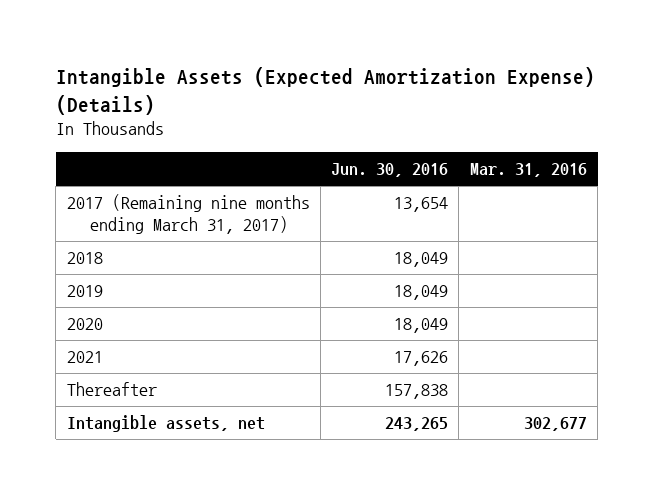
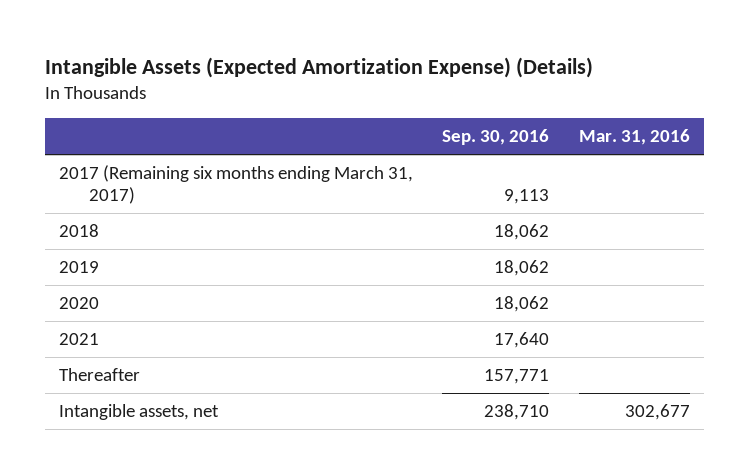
[331,163,449,178] Jun. 30, 2016 -> none
none -> [442,129,550,146] Sep. 30, 2016
[66,194,310,235] 2017 (Remaining nine months ending March 31, 2017) -> [59,165,414,205] 2017 (Remaining six months ending March 31, 2017)

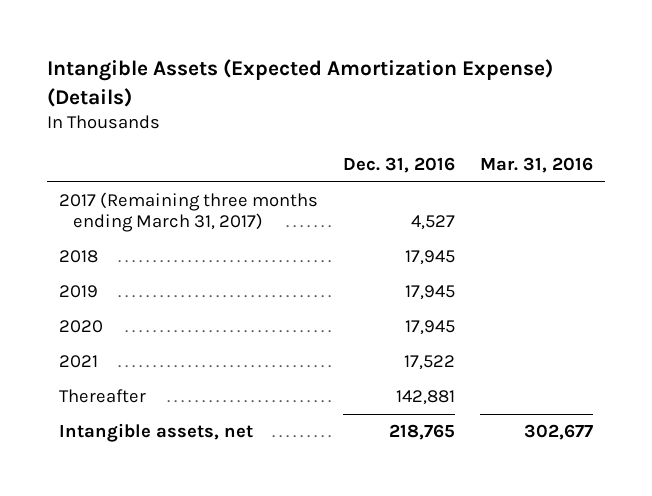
[442,129,550,146] Sep. 30, 2016 -> none
none -> [343,157,456,174] Dec. 31, 2016
[59,165,414,205] 2017 (Remaining six months ending March 31, 2017) -> [59,192,319,233] 2017 (Remaining three months ending March 31, 2017)

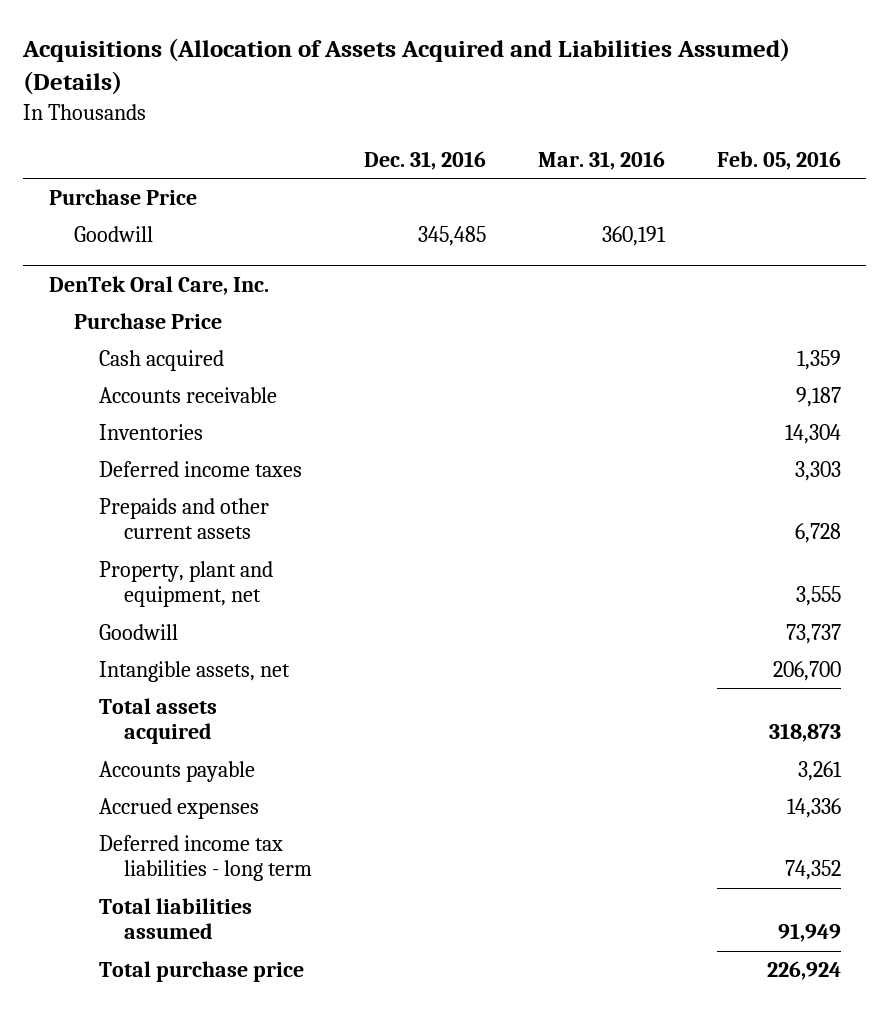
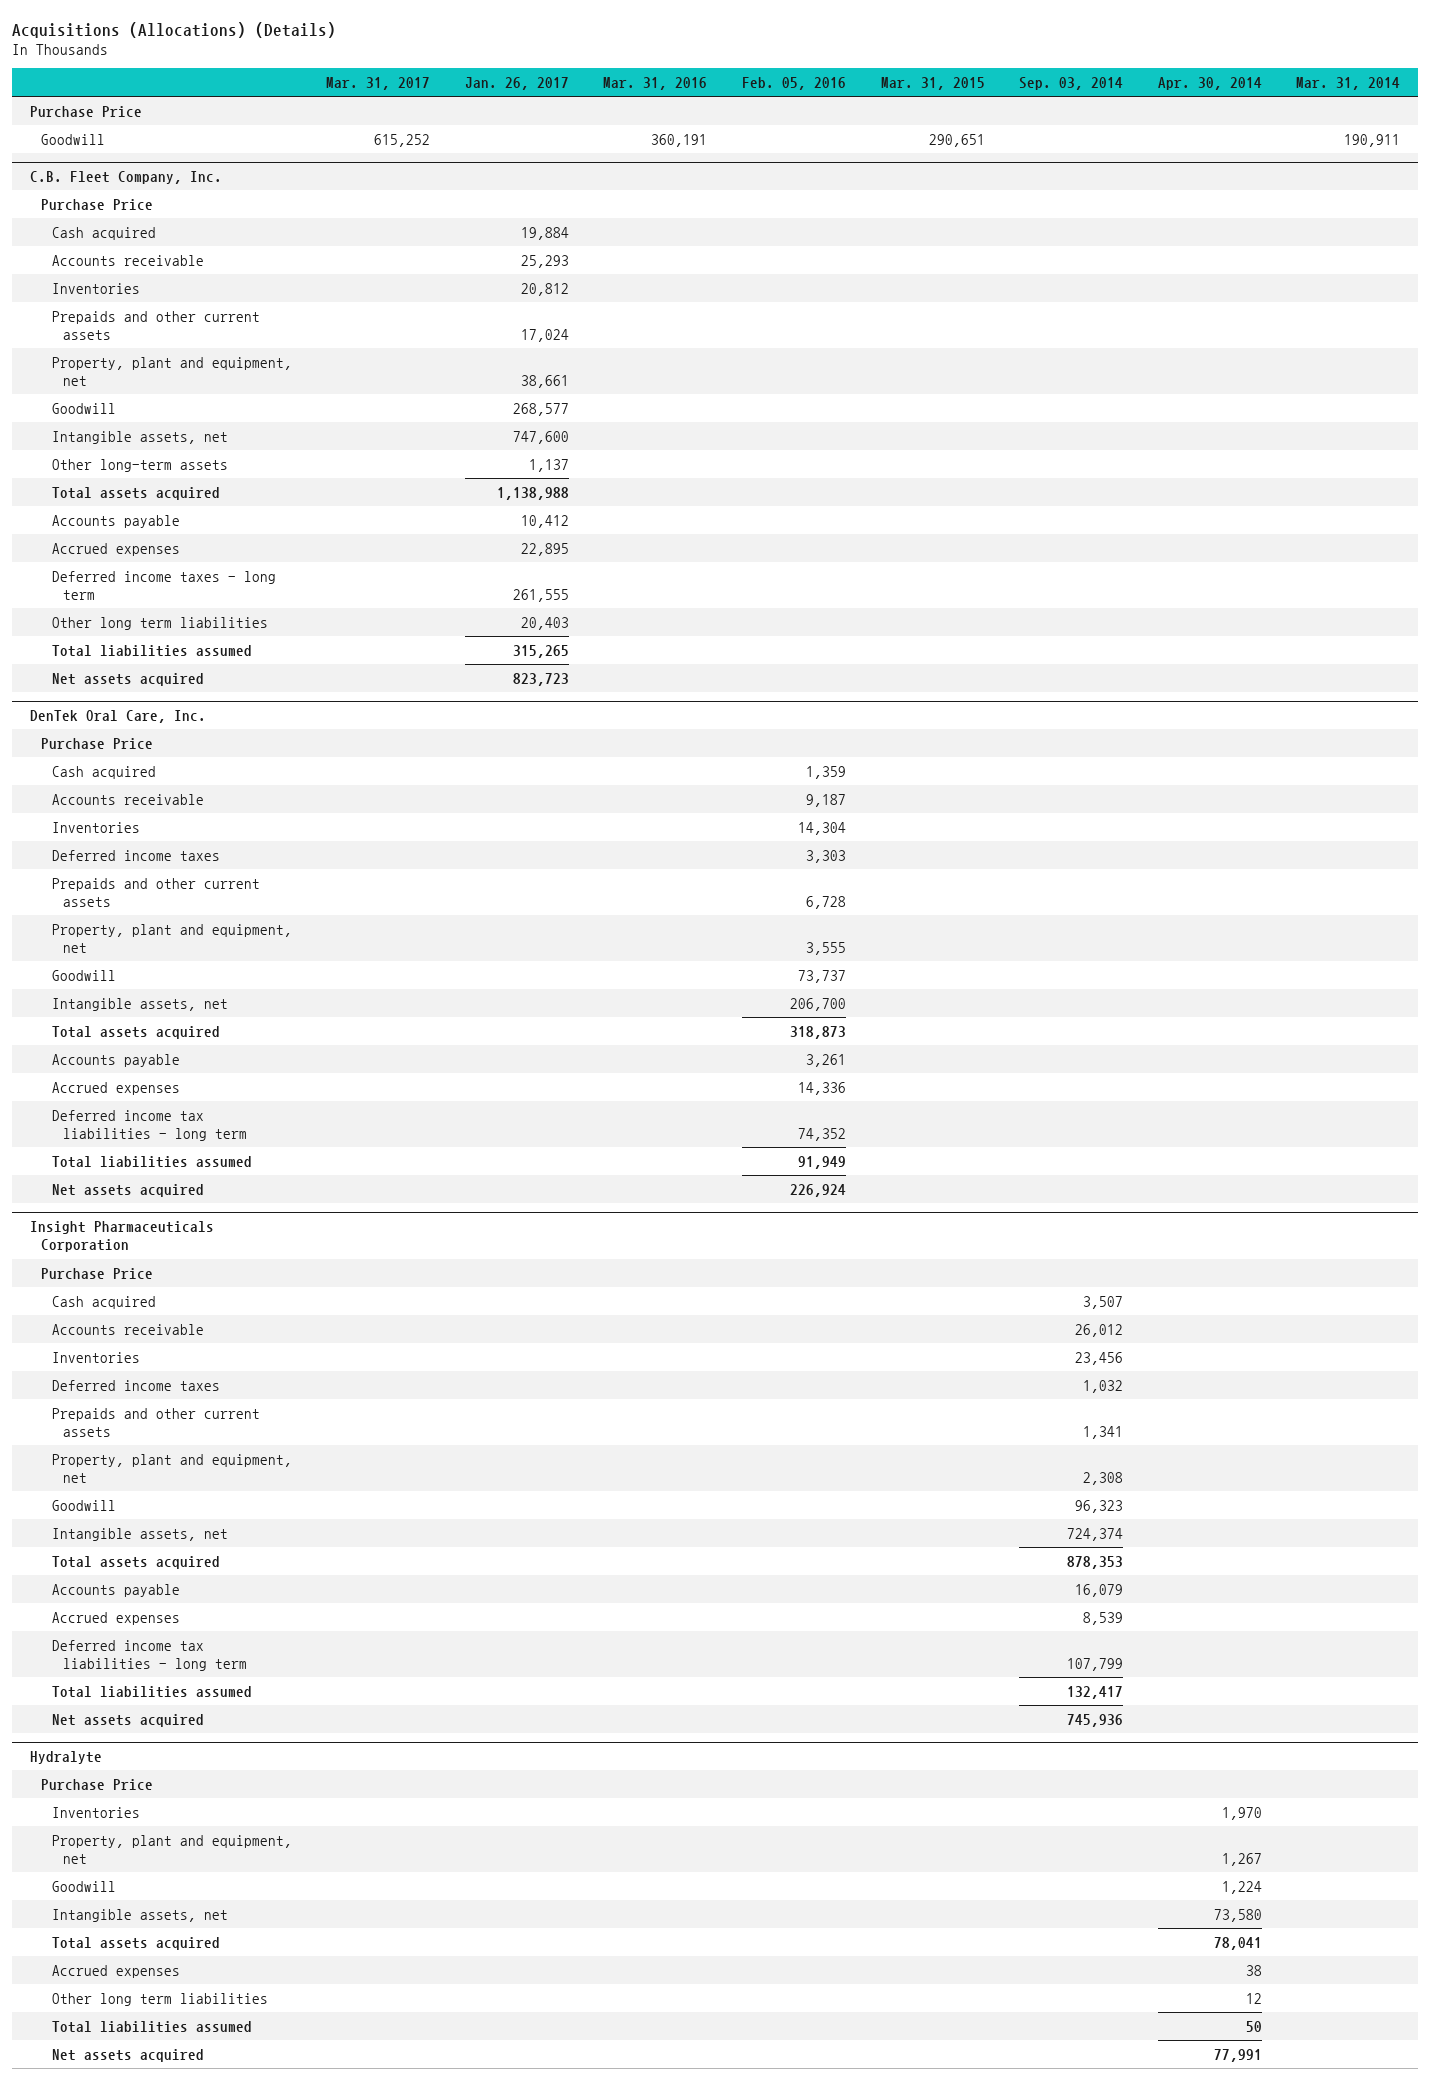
[22,37,791,96] Acquisitions (Allocation of Assets Acquired and Liabilities Assumed) (Details) -> [12,21,337,38] Acquisitions (Allocations) (Details)
[363,151,486,171] Dec. 31, 2016 -> none
none -> [326,77,431,91] Mar. 31, 2017
none -> [464,77,569,91] Jan. 26, 2017
none -> [880,77,985,91] Mar. 31, 2015
none -> [1019,77,1124,91] Sep. 03, 2014
none -> [1157,77,1262,91] Apr. 30, 2014
none -> [1296,77,1401,91] Mar. 31, 2014
none -> [29,170,222,184] C.B. Fleet Company, Inc.
none -> [40,198,153,210] Purchase Price
none -> [51,226,156,240] Cash acquired
none -> [51,254,204,266] Accounts receivable
none -> [51,282,140,294] Inventories
none -> [51,310,260,341] Prepaids and other current assets
none -> [51,356,292,387] Property, plant and equipment, net
none -> [51,402,116,414] Goodwill
none -> [51,430,228,444] Intangible assets, net
none -> [51,458,228,472] Other long-term assets
none -> [51,486,220,500] Total assets acquired
none -> [51,514,180,528] Accounts payable
none -> [51,542,180,556] Accrued expenses
none -> [51,570,276,601] Deferred income taxes - long term
none -> [51,616,268,630] Other long term liabilities
none -> [51,644,252,657] Total liabilities assumed
none -> [51,672,204,686] Net assets acquired
[99,960,305,982] Total purchase price -> [51,1183,204,1197] Net assets acquired
none -> [29,1220,214,1253] Insight Pharmaceuticals Corporation
none -> [40,1267,153,1279] Purchase Price
none -> [51,1295,156,1309] Cash acquired
none -> [51,1323,204,1335] Accounts receivable
none -> [51,1351,140,1363] Inventories
none -> [51,1379,220,1391] Deferred income taxes
none -> [51,1407,260,1438] Prepaids and other current assets
none -> [51,1453,292,1484] Property, plant and equipment, net
none -> [51,1499,116,1511] Goodwill
none -> [51,1527,228,1541] Intangible assets, net
none -> [51,1555,220,1569] Total assets acquired
none -> [51,1583,180,1597] Accounts payable
none -> [51,1611,180,1625] Accrued expenses
none -> [51,1639,247,1672] Deferred income tax liabilities - long term
none -> [51,1685,252,1698] Total liabilities assumed
none -> [51,1713,204,1727] Net assets acquired
none -> [29,1750,102,1764] Hydralyte
none -> [40,1778,153,1790] Purchase Price
none -> [51,1806,140,1818] Inventories
none -> [51,1834,292,1865] Property, plant and equipment, net
none -> [51,1880,116,1892] Goodwill
none -> [51,1908,228,1922] Intangible assets, net
none -> [51,1936,220,1950] Total assets acquired
none -> [51,1964,180,1978] Accrued expenses
none -> [51,1992,268,2006] Other long term liabilities
none -> [51,2020,252,2033] Total liabilities assumed
none -> [51,2048,204,2062] Net assets acquired

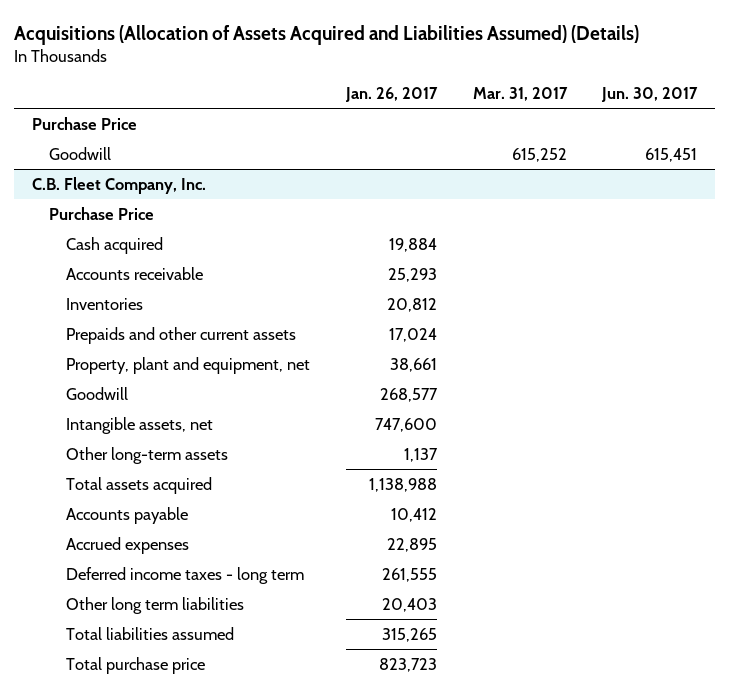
[12,21,337,38] Acquisitions (Allocations) (Details) -> [14,24,640,45] Acquisitions (Allocation of Assets Acquired and Liabilities Assumed) (Details)
[603,77,708,91] Mar. 31, 2016 -> none
[742,77,847,91] Feb. 05, 2016 -> none
[880,77,985,91] Mar. 31, 2015 -> none
[1019,77,1124,91] Sep. 03, 2014 -> none
[1157,77,1262,91] Apr. 30, 2014 -> none
[1296,77,1401,91] Mar. 31, 2014 -> none
none -> [601,86,699,102] Jun. 30, 2017
[29,709,206,723] DenTek Oral Care, Inc. -> none
[40,737,153,749] Purchase Price -> none
[51,765,156,779] Cash acquired -> none
[51,793,204,805] Accounts receivable -> none
[51,821,140,833] Inventories -> none
[51,849,220,861] Deferred income taxes -> none
[51,877,260,908] Prepaids and other current assets -> none
[51,923,292,954] Property, plant and equipment, net -> none
[51,969,116,981] Goodwill -> none
[51,997,228,1011] Intangible assets, net -> none
[51,1025,220,1039] Total assets acquired -> none
[51,1053,180,1067] Accounts payable -> none
[51,1081,180,1095] Accrued expenses -> none
[51,1109,247,1142] Deferred income tax liabilities - long term -> none
[51,1155,252,1168] Total liabilities assumed -> none
[51,1183,204,1197] Net assets acquired -> none
[29,1220,214,1253] Insight Pharmaceuticals Corporation -> none
[40,1267,153,1279] Purchase Price -> none
[51,1295,156,1309] Cash acquired -> none
[51,1323,204,1335] Accounts receivable -> none
[51,1351,140,1363] Inventories -> none
[51,1379,220,1391] Deferred income taxes -> none
[51,1407,260,1438] Prepaids and other current assets -> none
[51,1453,292,1484] Property, plant and equipment, net -> none
[51,1499,116,1511] Goodwill -> none
[51,1527,228,1541] Intangible assets, net -> none
[51,1555,220,1569] Total assets acquired -> none
[51,1583,180,1597] Accounts payable -> none
[51,1611,180,1625] Accrued expenses -> none
[51,1639,247,1672] Deferred income tax liabilities - long term -> none
[51,1685,252,1698] Total liabilities assumed -> none
[51,1713,204,1727] Net assets acquired -> none
[29,1750,102,1764] Hydralyte -> none
[40,1778,153,1790] Purchase Price -> none
[51,1806,140,1818] Inventories -> none
[51,1834,292,1865] Property, plant and equipment, net -> none
[51,1880,116,1892] Goodwill -> none
[51,1908,228,1922] Intangible assets, net -> none
[51,1936,220,1950] Total assets acquired -> none
[51,1964,180,1978] Accrued expenses -> none
[51,1992,268,2006] Other long term liabilities -> none
[51,2020,252,2033] Total liabilities assumed -> none
[51,2048,204,2062] Net assets acquired -> none
[51,672,204,686] Net assets acquired -> [65,656,205,674] Total purchase price

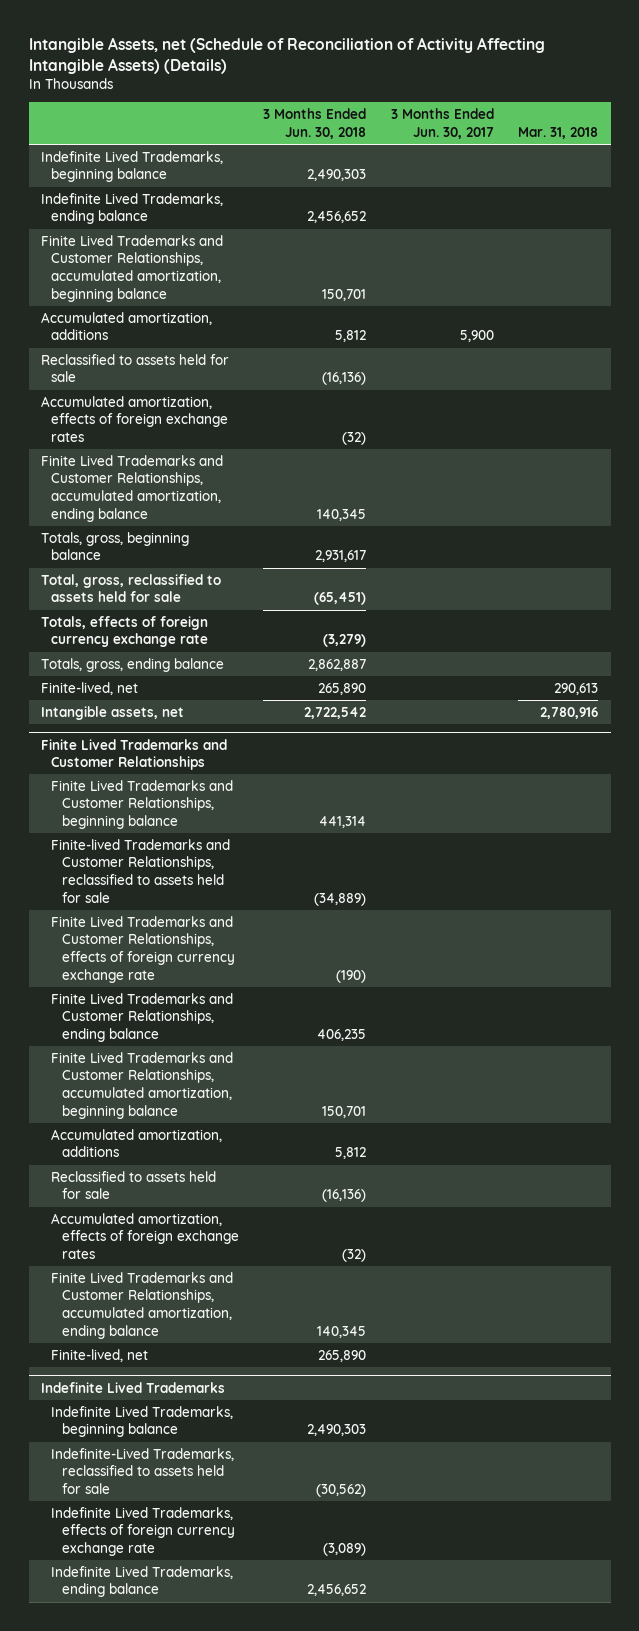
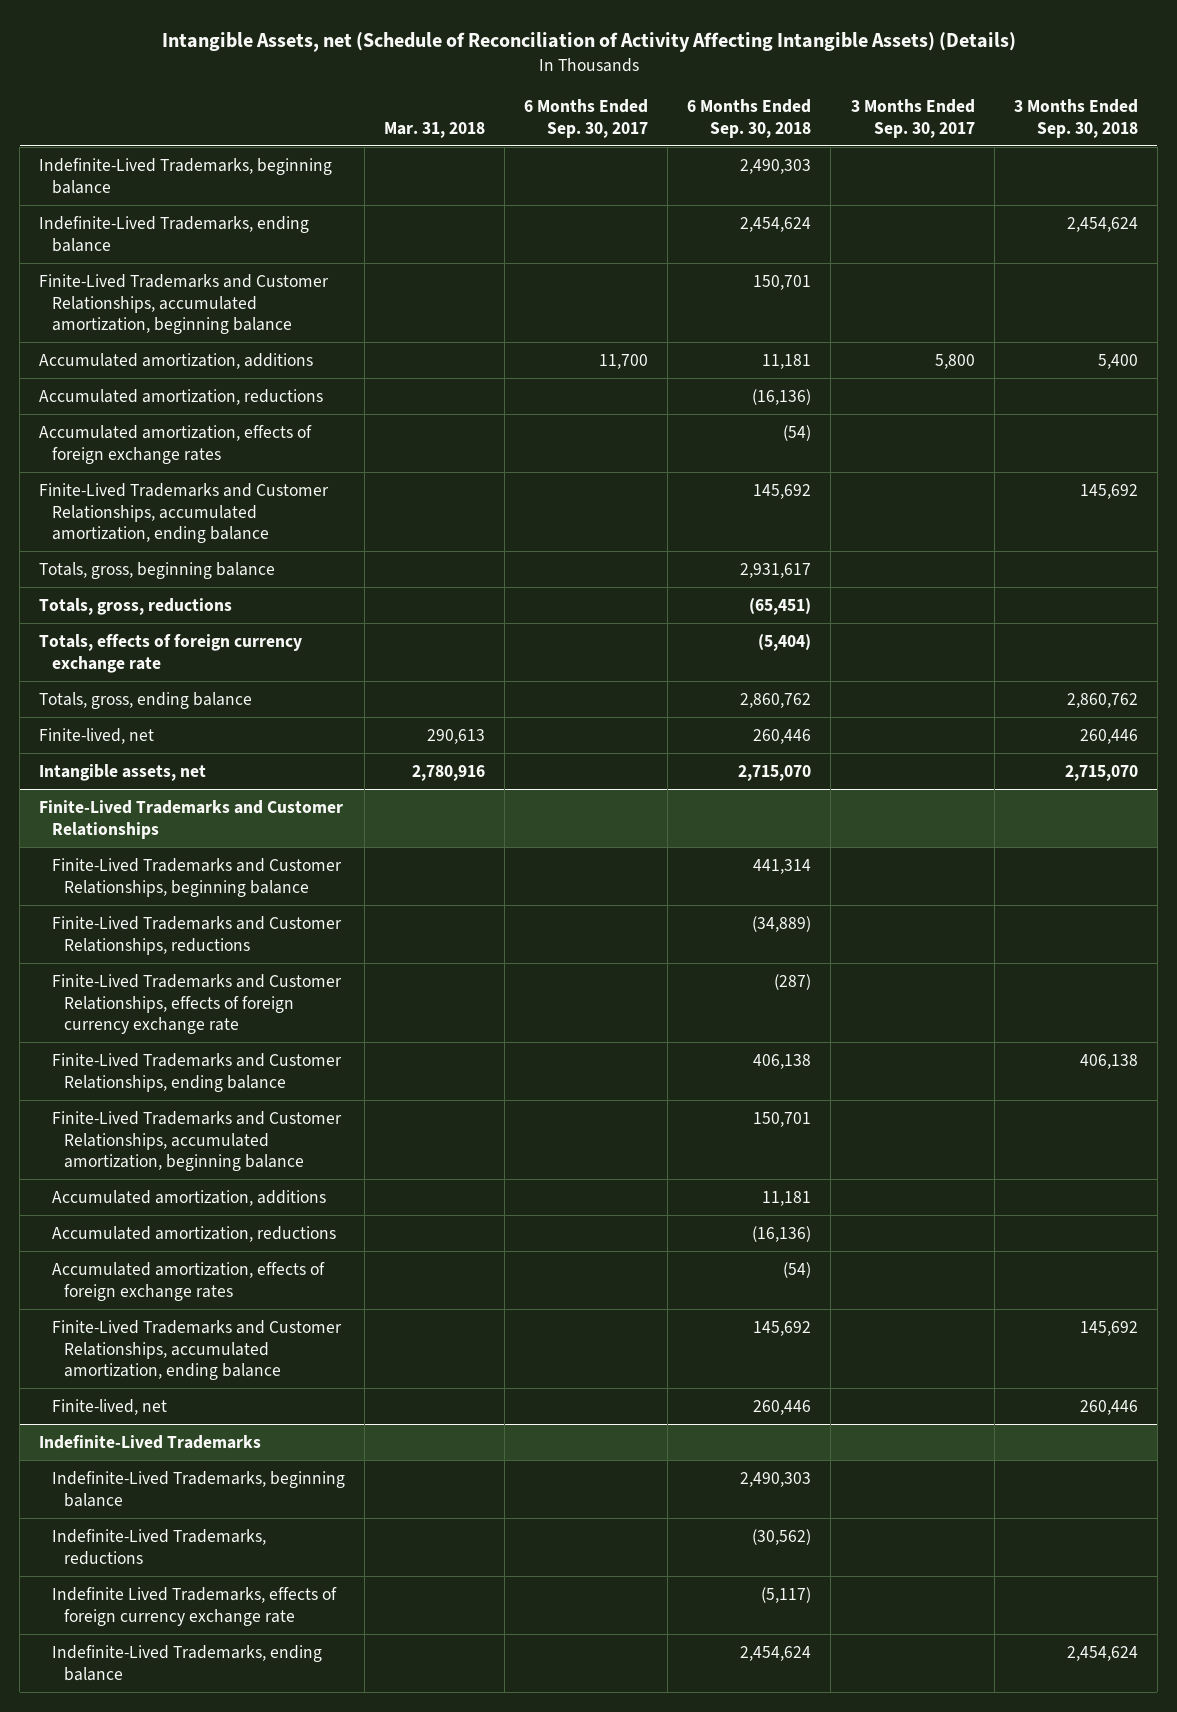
[263,108,367,139] 3 Months Ended Jun. 30, 2018 -> none
[390,108,494,139] 3 Months Ended Jun. 30, 2017 -> none
none -> [524,98,649,138] 6 Months Ended Sep. 30, 2017
none -> [687,98,812,138] 6 Months Ended Sep. 30, 2018
none -> [850,98,975,138] 3 Months Ended Sep. 30, 2017
none -> [1013,98,1138,138] 3 Months Ended Sep. 30, 2018
[40,150,223,183] Indefinite Lived Trademarks, beginning balance -> [39,157,333,194] Indefinite-Lived Trademarks, beginning balance
[40,192,223,225] Indefinite Lived Trademarks, ending balance -> [39,215,310,252] Indefinite-Lived Trademarks, ending balance
[40,234,223,302] Finite Lived Trademarks and Customer Relationships, accumulated amortization, beginning balance -> [39,273,330,335] Finite-Lived Trademarks and Customer Relationships, accumulated amortization, beginning balance
[40,353,229,383] Reclassified to assets held for sale -> [39,388,324,405] Accumulated amortization, reductions
[40,454,223,522] Finite Lived Trademarks and Customer Relationships, accumulated amortization, ending balance -> [39,482,330,544] Finite-Lived Trademarks and Customer Relationships, accumulated amortization, ending balance
[40,573,221,603] Total, gross, reclassified to assets held for sale -> none
none -> [39,597,233,615] Totals, gross, reductions
[51,838,231,903] Finite-lived Trademarks and Customer Relationships, reclassified to assets held for sale -> none
[40,738,227,771] Finite Lived Trademarks and Customer Relationships -> [39,799,344,839] Finite-Lived Trademarks and Customer Relationships
[51,779,234,829] Finite Lived Trademarks and Customer Relationships, beginning balance -> [51,857,342,897] Finite-Lived Trademarks and Customer Relationships, beginning balance
none -> [51,915,342,955] Finite-Lived Trademarks and Customer Relationships, reductions
[51,915,235,983] Finite Lived Trademarks and Customer Relationships, effects of foreign currency exchange rate -> [51,973,342,1035] Finite-Lived Trademarks and Customer Relationships, effects of foreign currency exchange rate
[51,992,234,1042] Finite Lived Trademarks and Customer Relationships, ending balance -> [51,1052,342,1092] Finite-Lived Trademarks and Customer Relationships, ending balance
[51,1051,234,1119] Finite Lived Trademarks and Customer Relationships, accumulated amortization, beginning balance -> [51,1110,342,1172] Finite-Lived Trademarks and Customer Relationships, accumulated amortization, beginning balance
[51,1170,217,1200] Reclassified to assets held for sale -> [51,1225,336,1242] Accumulated amortization, reductions
[51,1271,234,1339] Finite Lived Trademarks and Customer Relationships, accumulated amortization, ending balance -> [51,1319,342,1381] Finite-Lived Trademarks and Customer Relationships, accumulated amortization, ending balance
[51,1447,235,1494] Indefinite-Lived Trademarks, reclassified to assets held for sale -> none
[40,1381,225,1393] Indefinite Lived Trademarks -> [39,1434,262,1449] Indefinite-Lived Trademarks
[51,1405,234,1438] Indefinite Lived Trademarks, beginning balance -> [51,1470,345,1507] Indefinite-Lived Trademarks, beginning balance
none -> [51,1528,266,1565] Indefinite-Lived Trademarks, reductions
[51,1565,234,1598] Indefinite Lived Trademarks, ending balance -> [51,1644,322,1681] Indefinite-Lived Trademarks, ending balance

